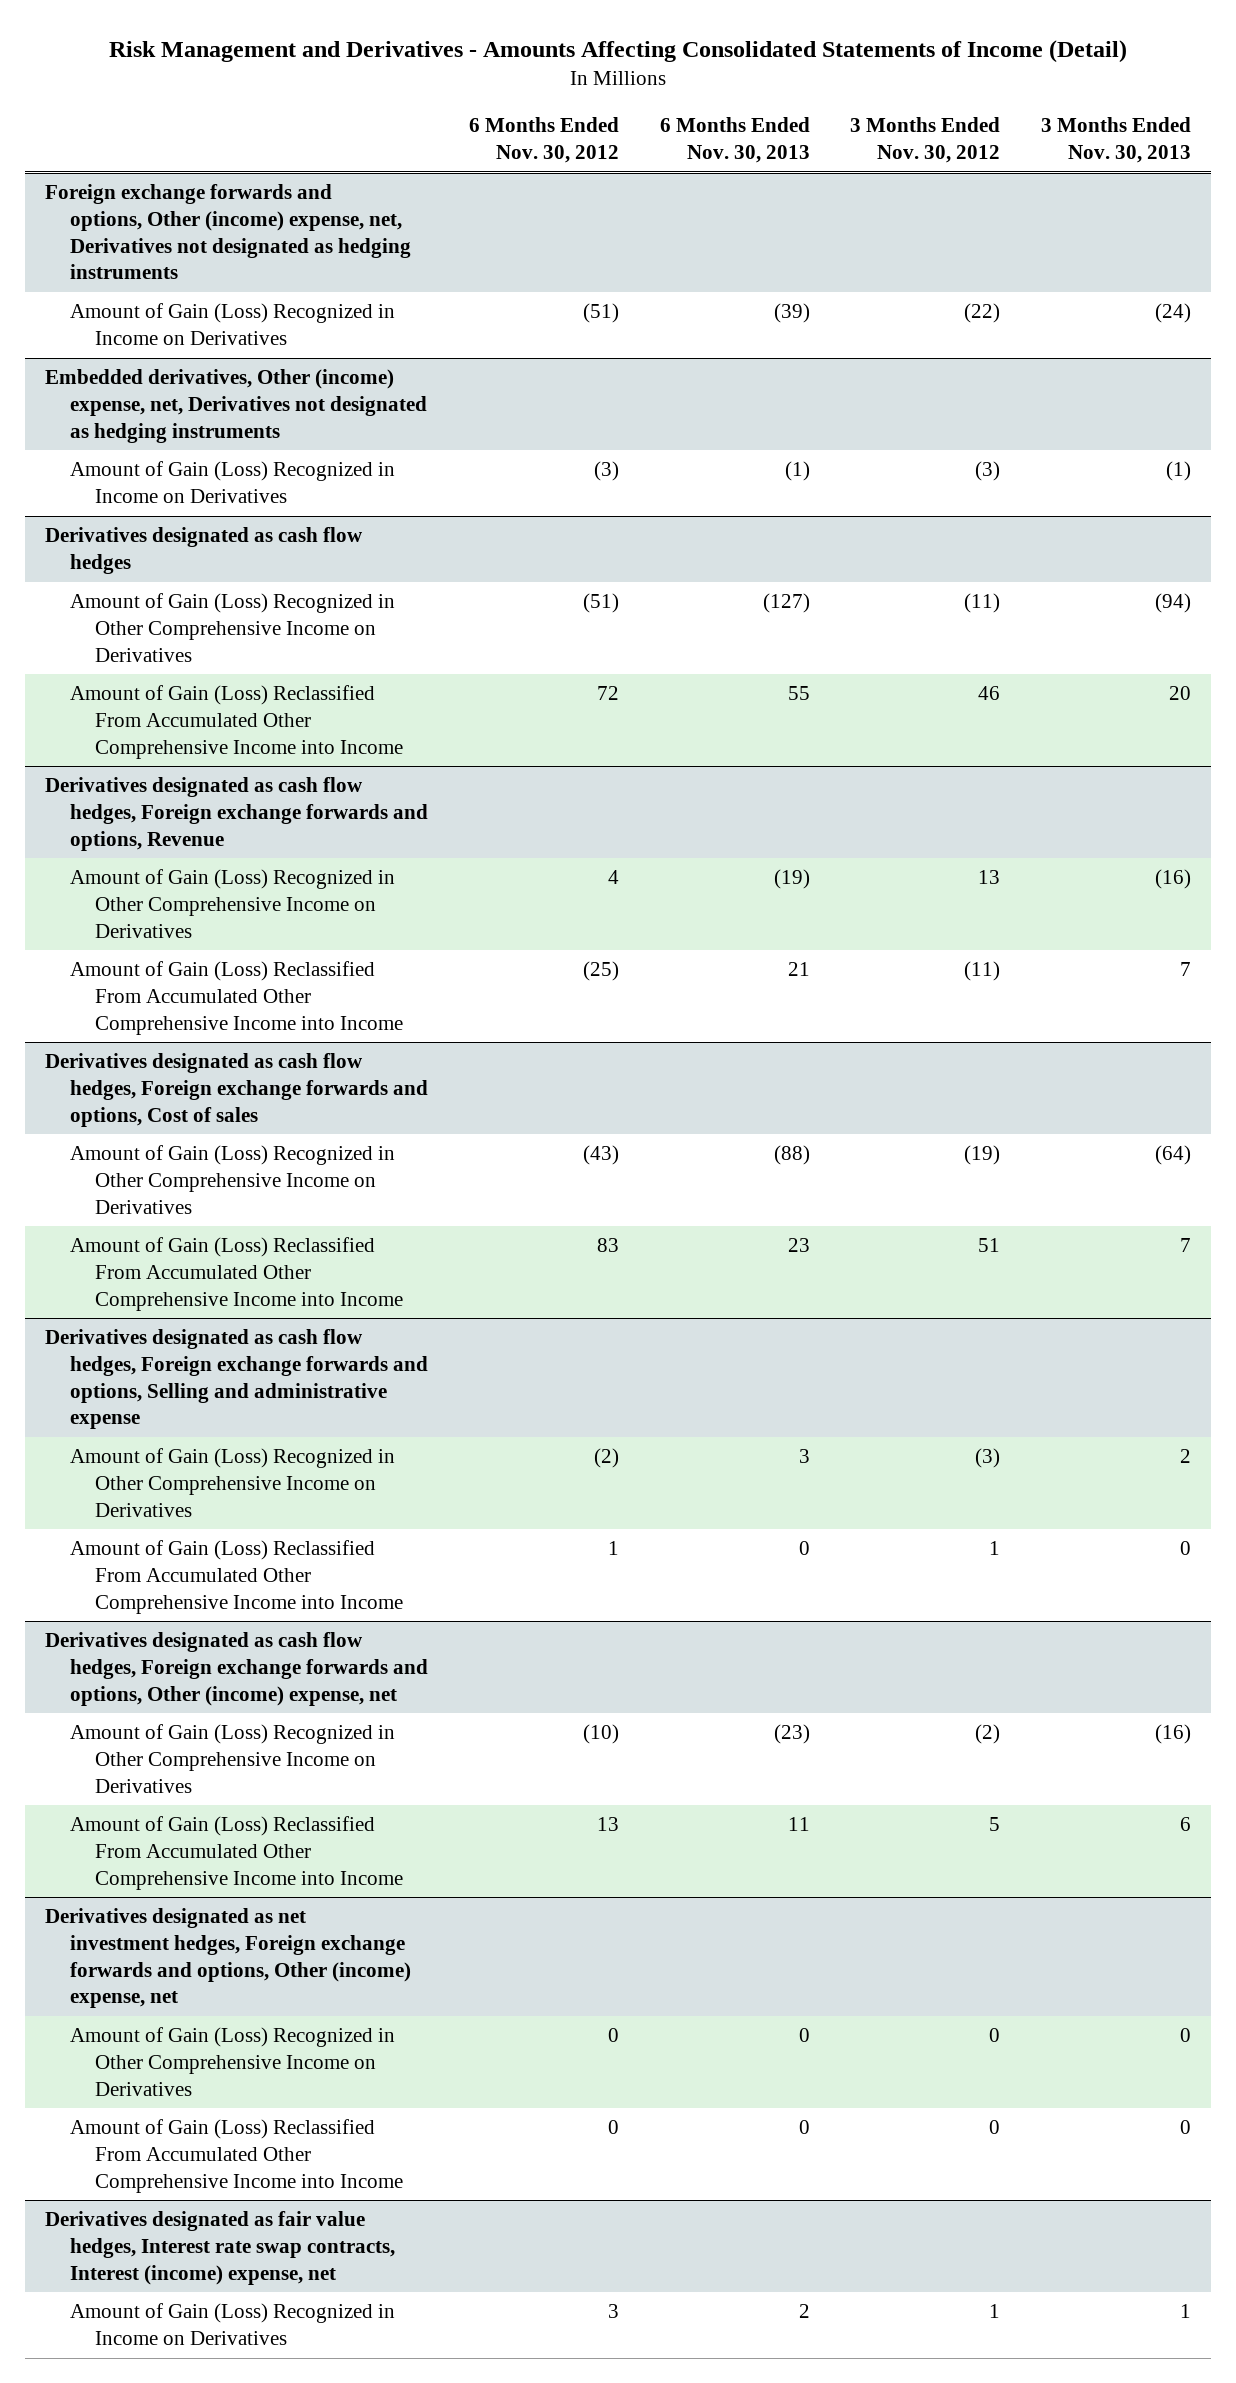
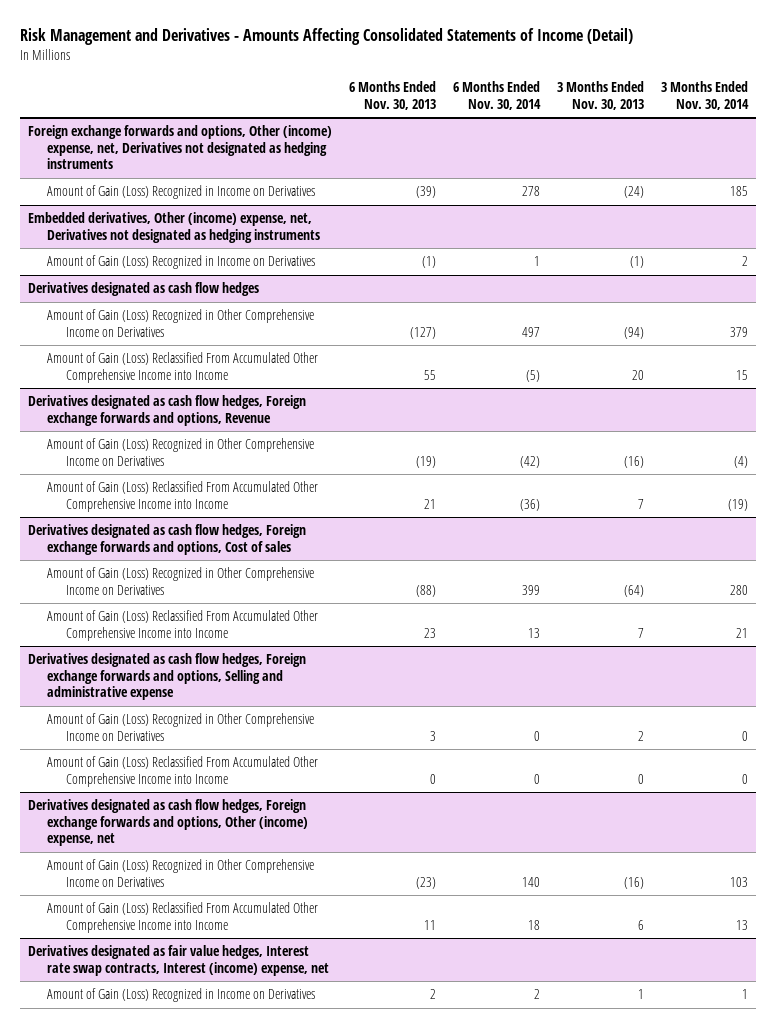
[468,117,619,164] 6 Months Ended Nov. 30, 2012 -> none
[850,117,1001,164] 3 Months Ended Nov. 30, 2012 -> none
none -> [452,80,541,110] 6 Months Ended Nov. 30, 2014
none -> [660,80,749,110] 3 Months Ended Nov. 30, 2014
[45,1908,412,2009] Derivatives designated as net investment hedges, Foreign exchange forwards and options, Other (income) expense, net -> none
[70,2027,396,2096] Amount of Gain (Loss) Recognized in Other Comprehensive Income on Derivatives -> none
[70,2119,403,2193] Amount of Gain (Loss) Reclassified From Accumulated Other Comprehensive Income into Income -> none

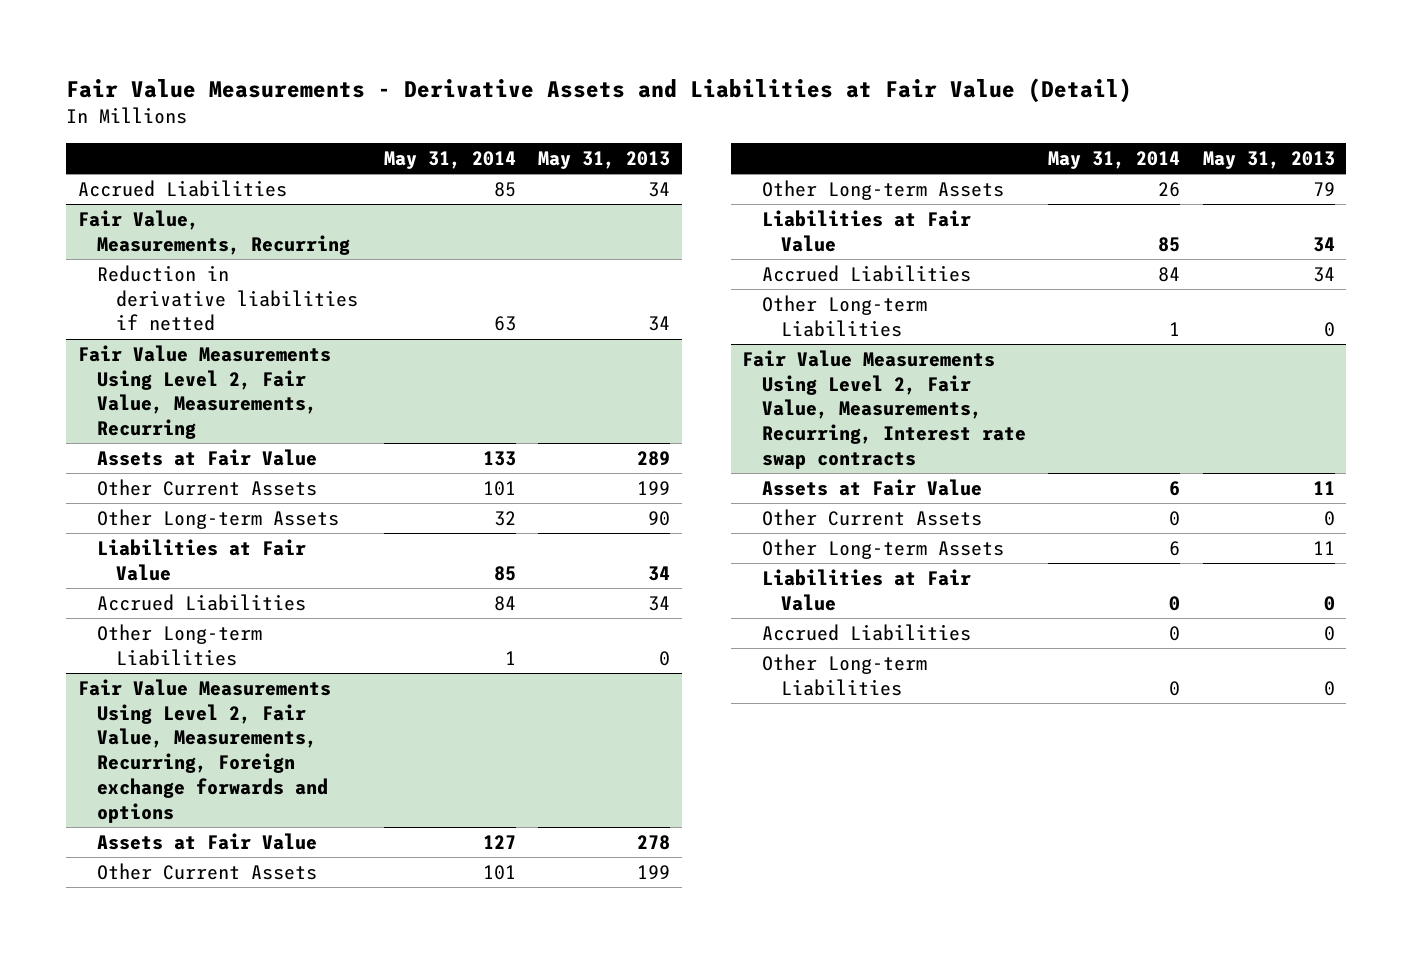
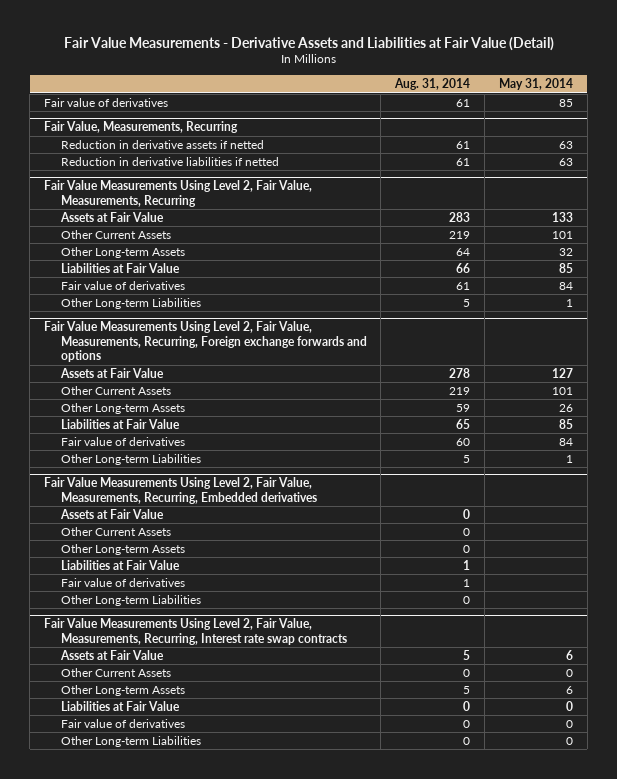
[538,150,671,169] May 31, 2013 -> none
none -> [394,78,471,91] Aug. 31, 2014
[77,179,287,197] Accrued Liabilities -> [44,97,169,107] Fair value of derivatives
none -> [60,139,264,149] Reduction in derivative assets if netted
[96,593,306,611] Accrued Liabilities -> [60,280,185,290] Fair value of derivatives
[761,264,971,282] Accrued Liabilities -> [60,436,185,446] Fair value of derivatives
none -> [44,477,317,504] Fair Value Measurements Using Level 2, Fair Value, Measurements, Recurring, Embedded derivatives
none -> [59,508,164,519] Assets at Fair Value
none -> [60,526,171,536] Other Current Assets
none -> [60,543,185,555] Other Long-term Assets
none -> [60,559,180,570] Liabilities at Fair Value
none -> [60,577,185,587] Fair value of derivatives
none -> [60,594,201,606] Other Long-term Liabilities
[761,623,971,641] Accrued Liabilities -> [60,718,185,728] Fair value of derivatives

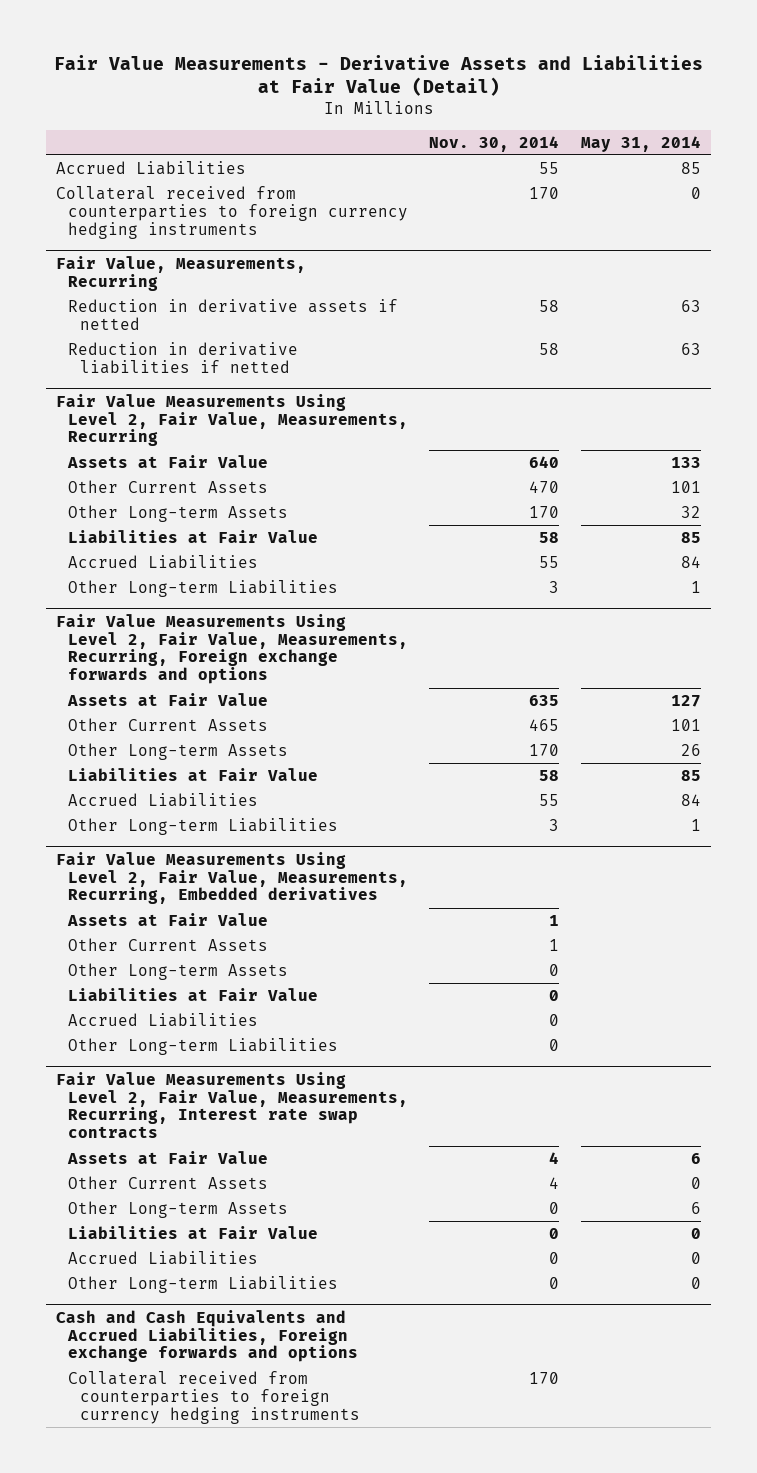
[394,78,471,91] Aug. 31, 2014 -> none
none -> [429,135,560,152] Nov. 30, 2014
[44,97,169,107] Fair value of derivatives -> [56,161,247,176] Accrued Liabilities
none -> [56,186,409,239] Collateral received from counterparties to foreign currency hedging instruments
[60,280,185,290] Fair value of derivatives -> [68,555,259,570] Accrued Liabilities
[60,436,185,446] Fair value of derivatives -> [68,793,259,808] Accrued Liabilities
[60,577,185,587] Fair value of derivatives -> [68,1013,259,1028] Accrued Liabilities
[60,718,185,728] Fair value of derivatives -> [68,1251,259,1266] Accrued Liabilities
none -> [56,1309,359,1363] Cash and Cash Equivalents and Accrued Liabilities, Foreign exchange forwards and options
none -> [68,1371,361,1424] Collateral received from counterparties to foreign currency hedging instruments

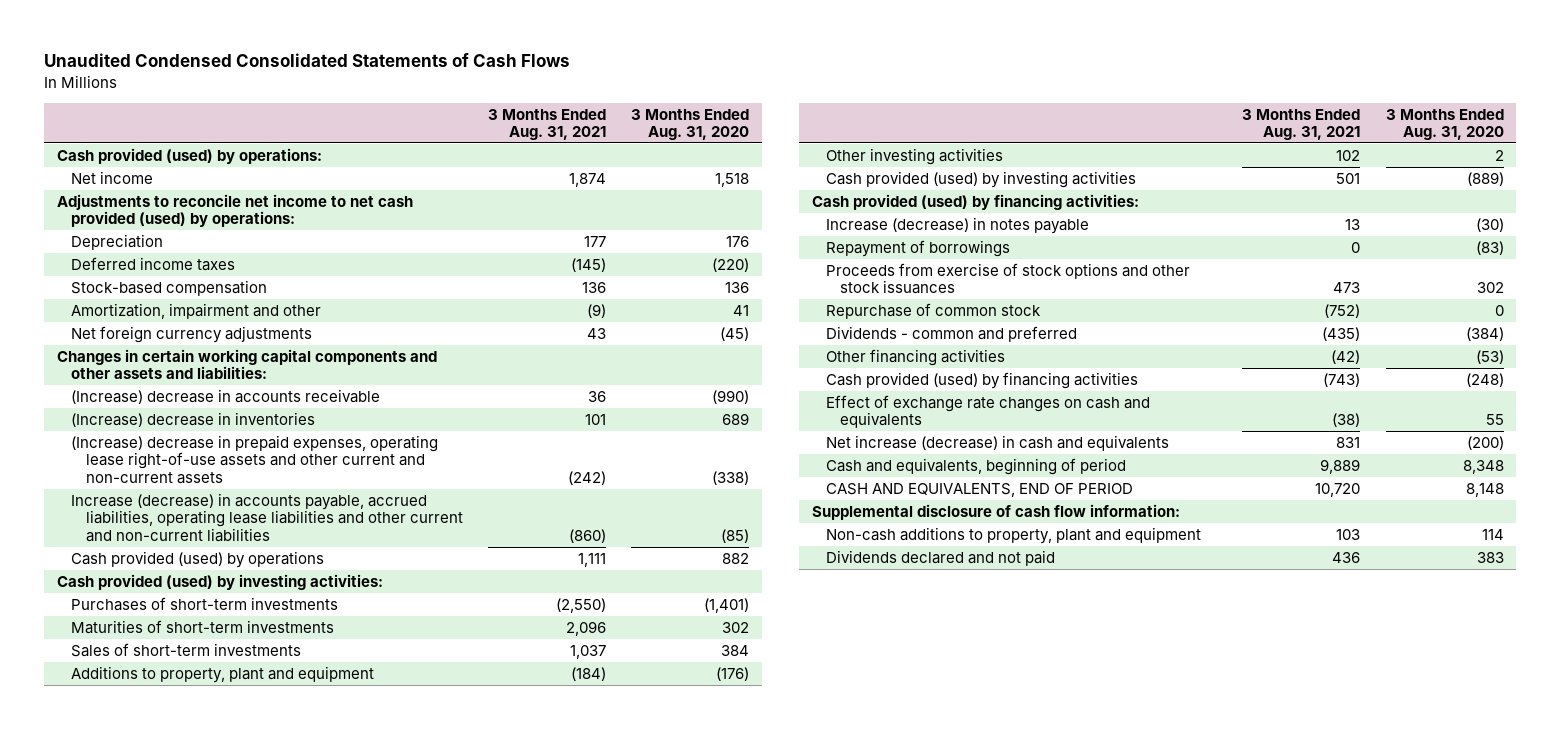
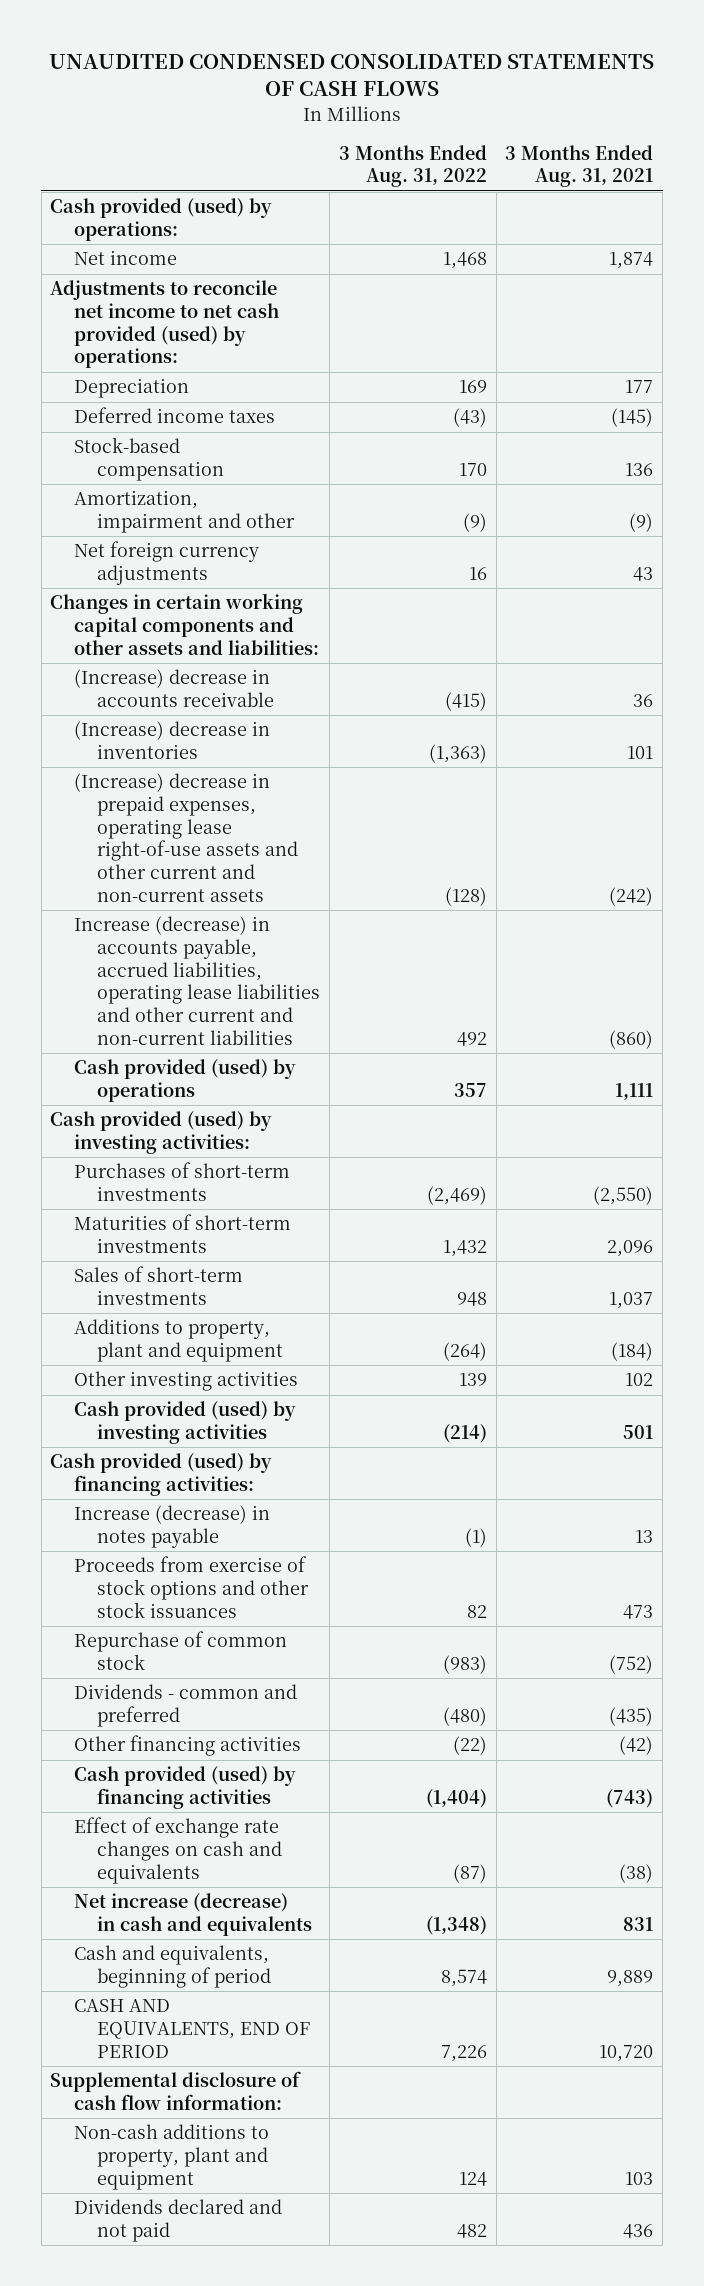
[44,53,571,68] Unaudited Condensed Consolidated Statements of Cash Flows -> [48,53,654,97] UNAUDITED CONDENSED CONSOLIDATED STATEMENTS OF CASH FLOWS
[630,108,749,140] 3 Months Ended Aug. 31, 2020 -> none
none -> [338,144,487,188] 3 Months Ended Aug. 31, 2022
[825,240,1010,258] Repayment of borrowings -> none

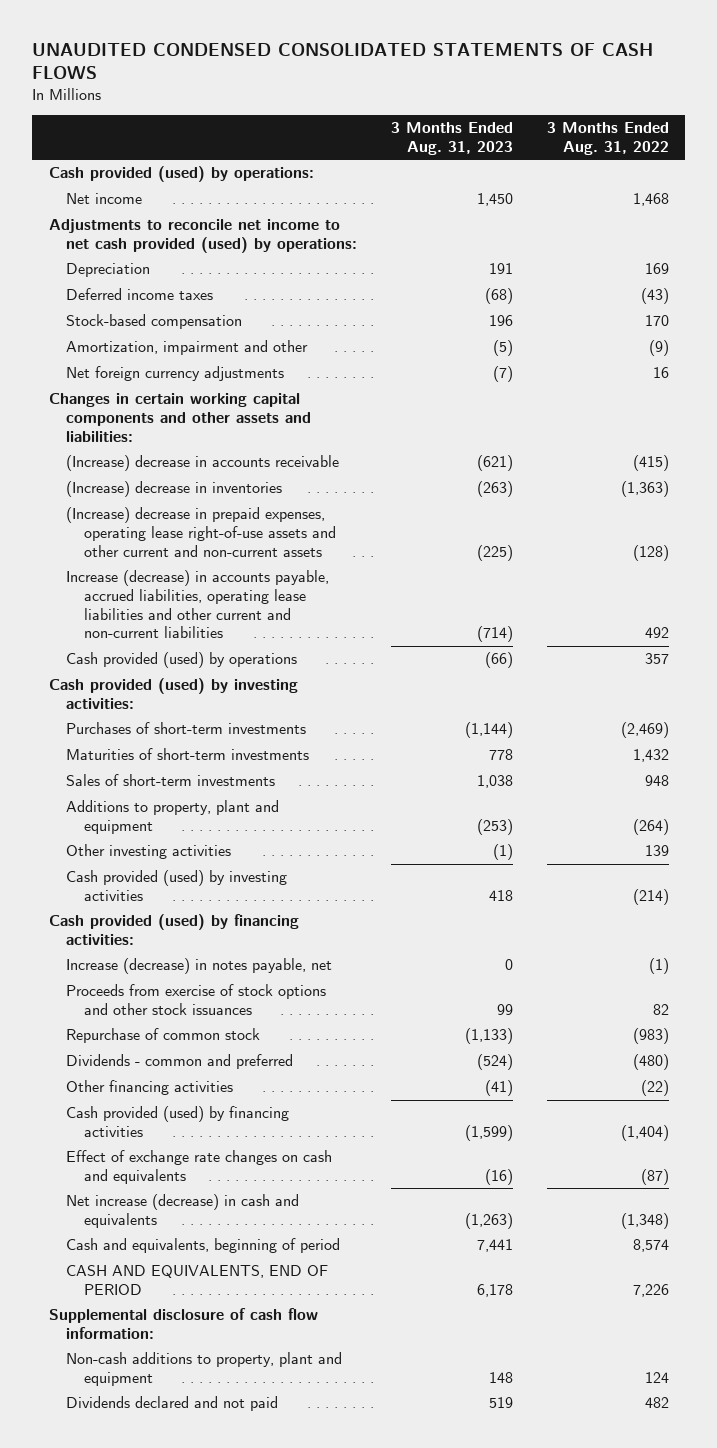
[505,144,654,188] 3 Months Ended Aug. 31, 2021 -> none
none -> [391,122,514,155] 3 Months Ended Aug. 31, 2023
[73,1505,270,1549] Increase (decrease) in notes payable -> [66,958,333,975] Increase (decrease) in notes payable, net

